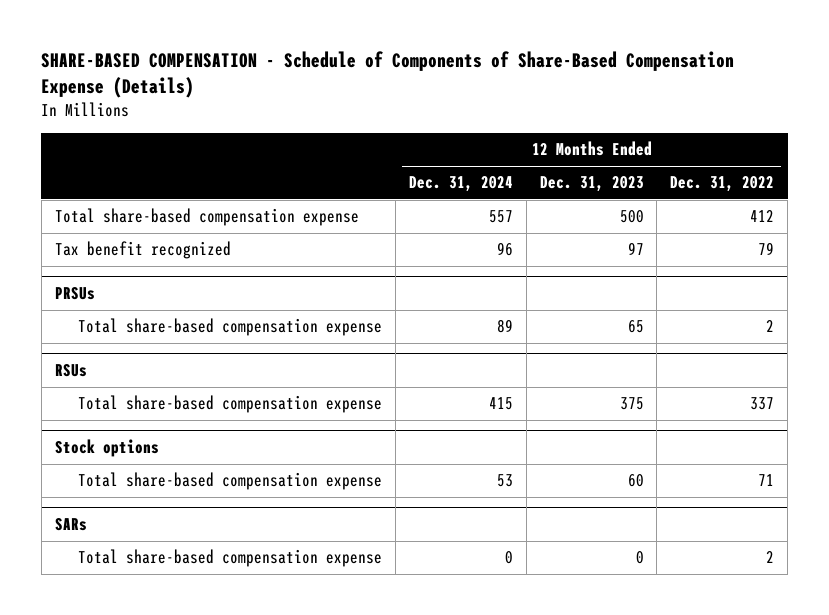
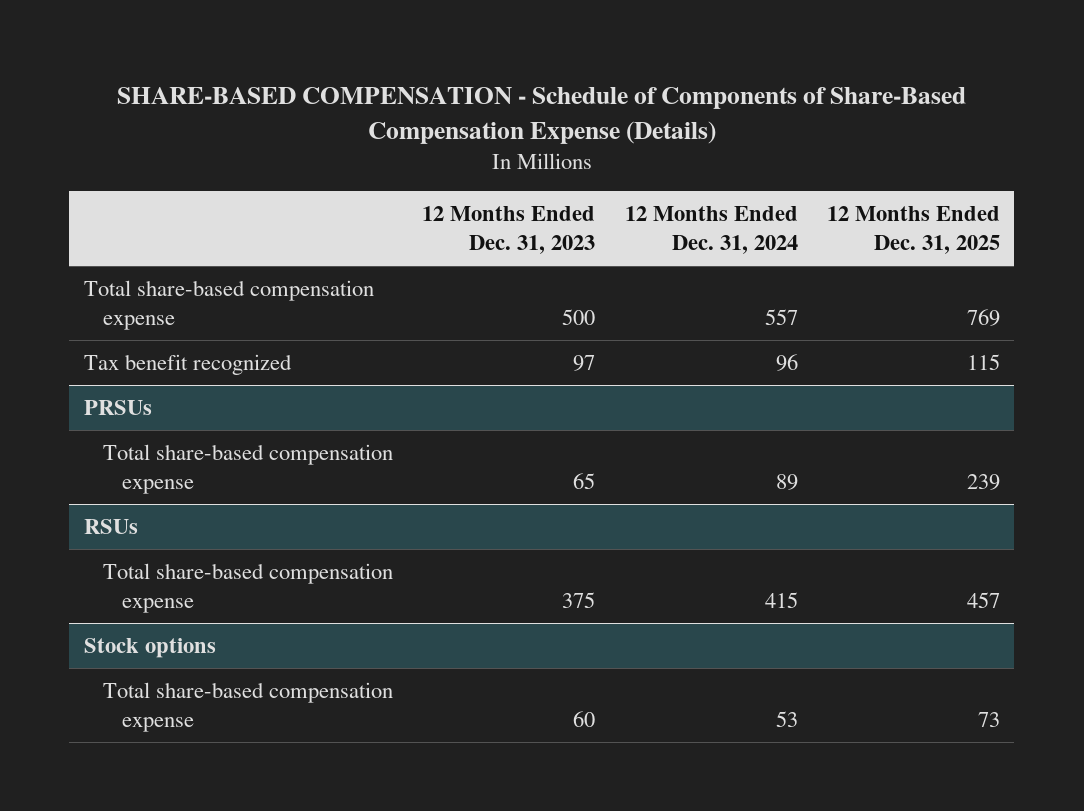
[670,176,775,193] Dec. 31, 2022 -> none
none -> [826,206,1000,255] 12 Months Ended Dec. 31, 2025
[54,517,87,531] SARs -> none
[78,549,383,568] Total share-based compensation expense -> none

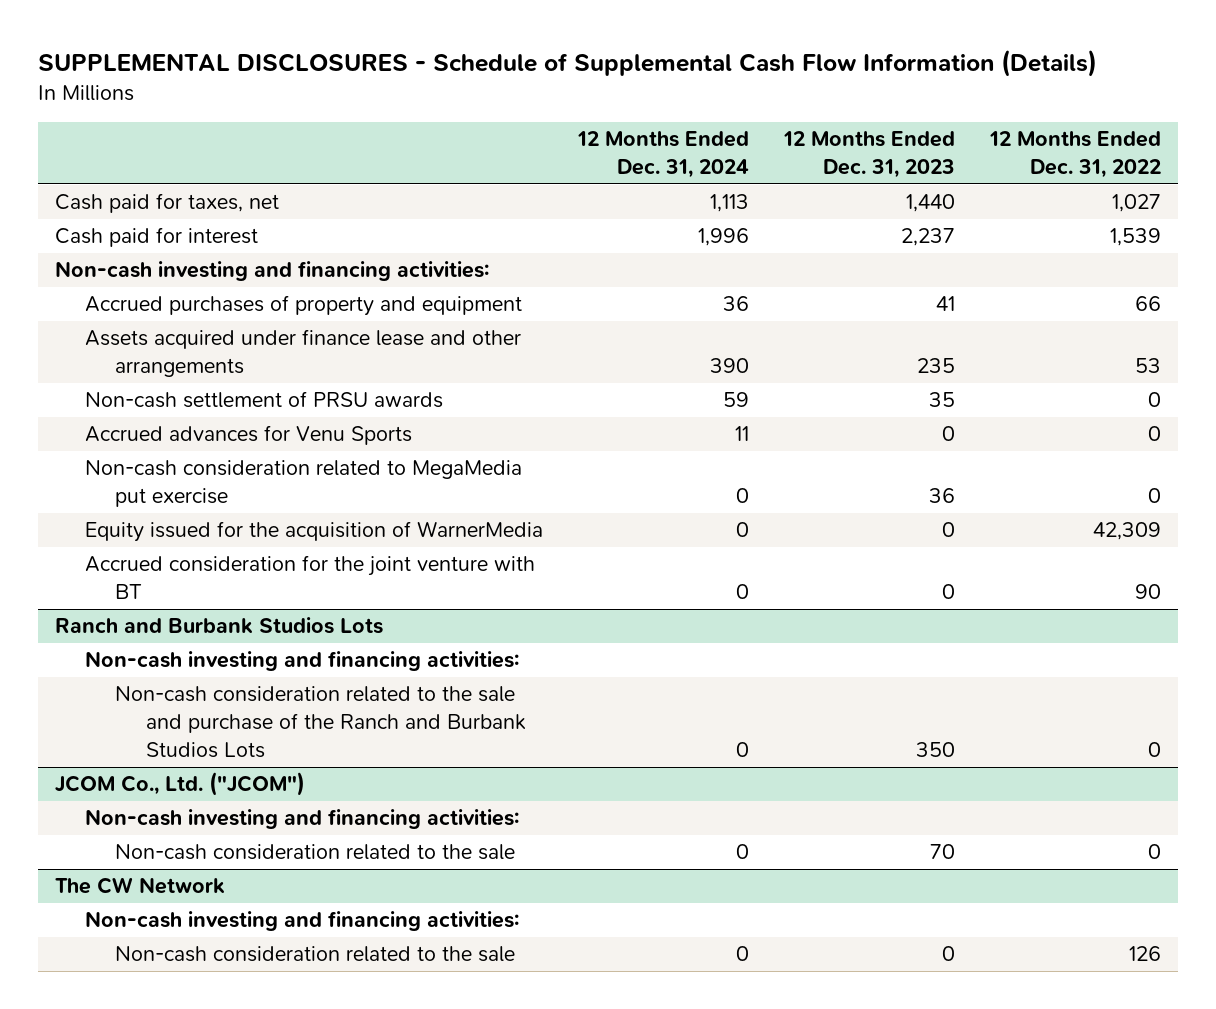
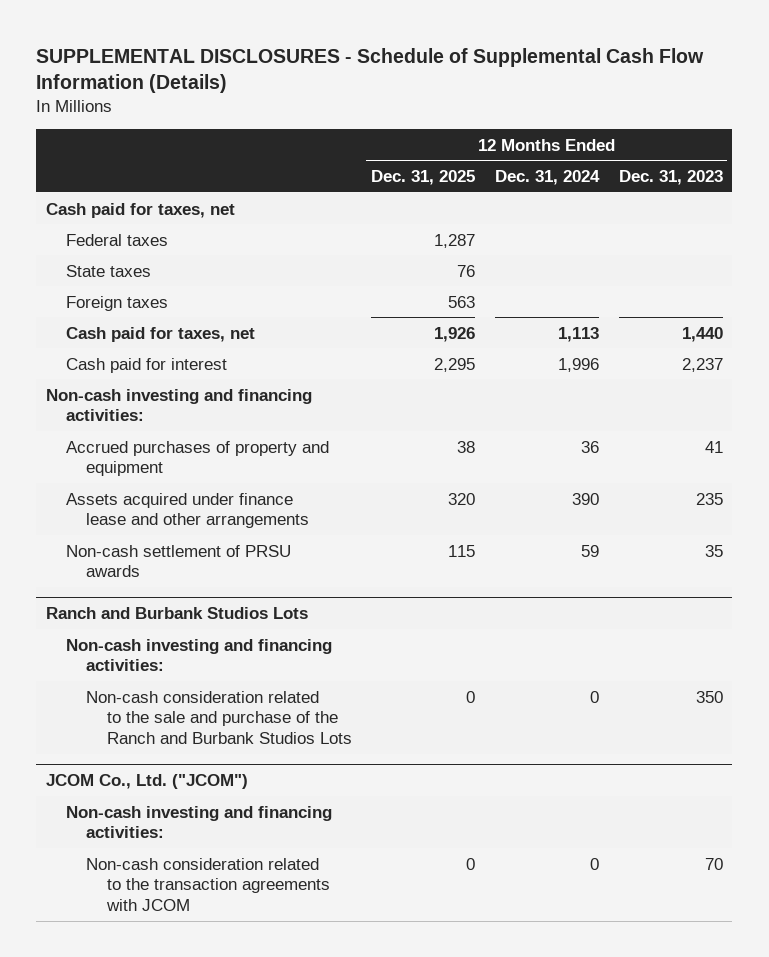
[988,131,1161,178] 12 Months Ended Dec. 31, 2022 -> none
none -> [371,170,476,186] Dec. 31, 2025
none -> [46,202,236,218] Cash paid for taxes, net
none -> [66,233,169,246] Federal taxes
none -> [66,264,152,277] State taxes
none -> [66,295,169,311] Foreign taxes
[85,425,413,446] Accrued advances for Venu Sports -> none
[85,460,523,508] Non-cash consideration related to MegaMedia put exercise -> none
[85,521,544,543] Equity issued for the acquisition of WarnerMedia -> none
[85,555,536,600] Accrued consideration for the joint venture with BT -> none
[55,877,226,895] The CW Network -> none
[85,911,520,932] Non-cash investing and financing activities: -> none
[115,946,516,963] Non-cash consideration related to the sale -> none
[115,844,516,861] Non-cash consideration related to the sale -> [86,857,330,911] Non-cash consideration related to the transaction agreements with JCOM

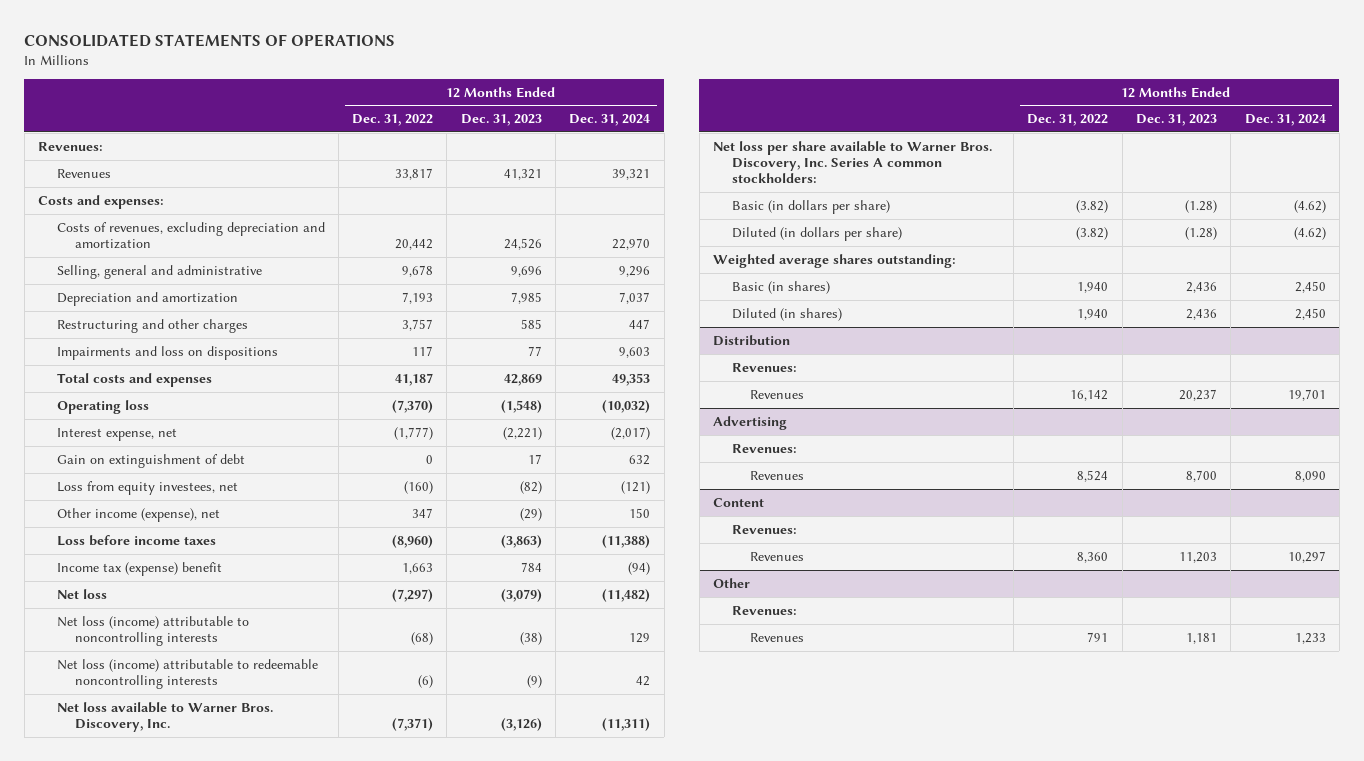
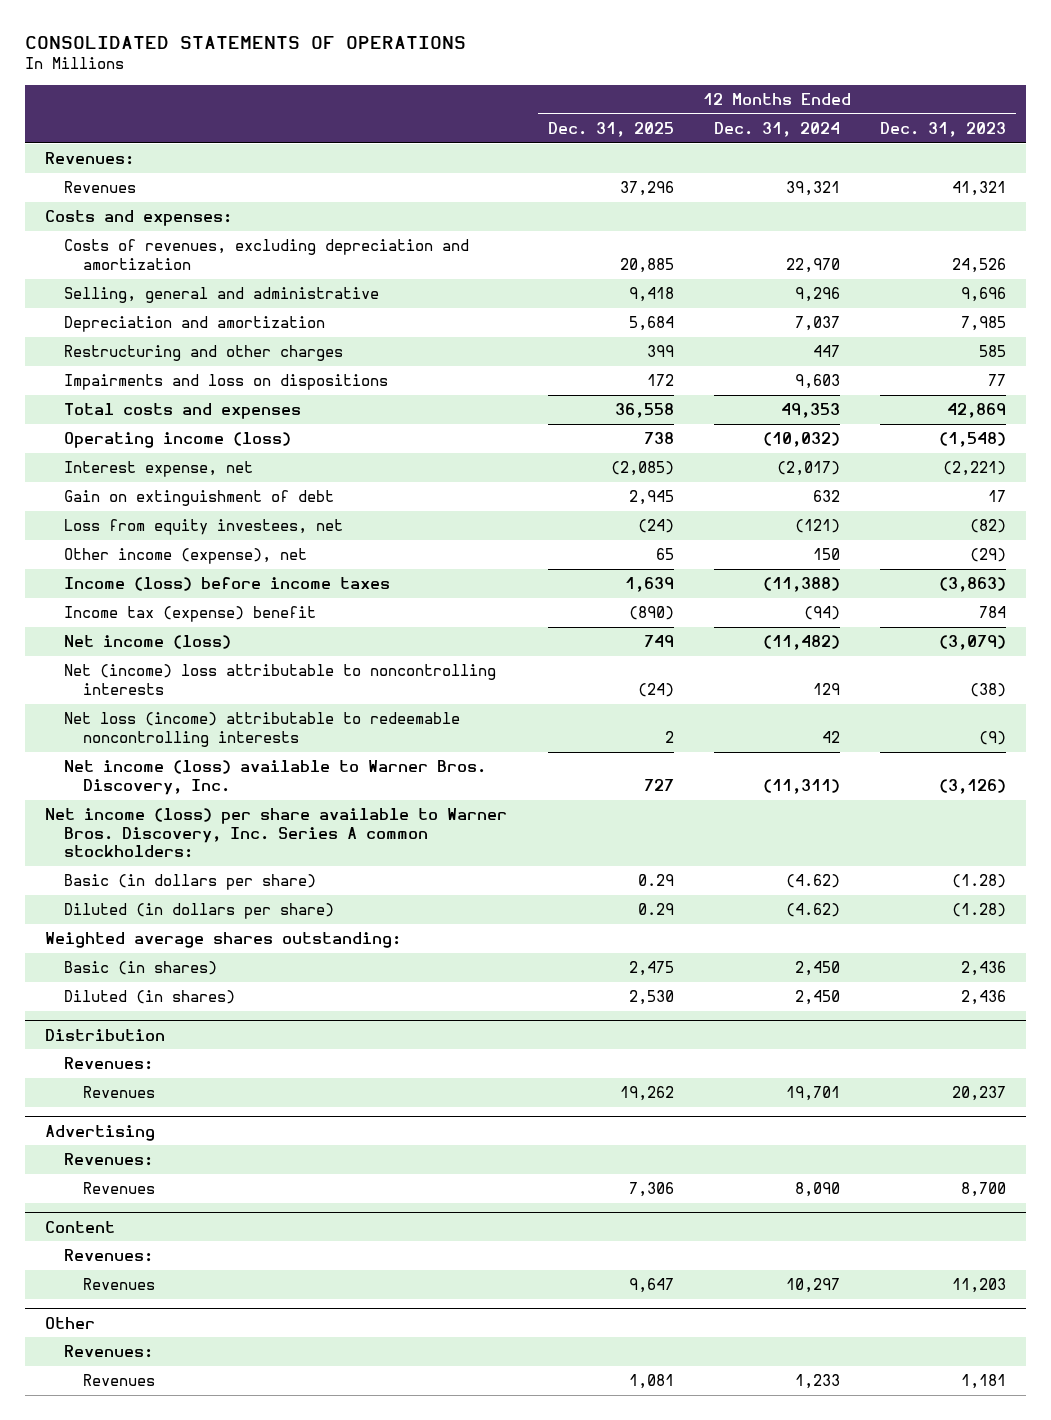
[352,114,434,127] Dec. 31, 2022 -> none
none -> [547,121,674,137] Dec. 31, 2025
[56,399,149,414] Operating loss -> [64,432,292,449] Operating income (loss)
[56,534,216,546] Loss before income taxes -> [64,577,391,592] Income (loss) before income taxes
[56,588,107,599] Net loss -> [64,635,232,650] Net income (loss)
[56,615,249,646] Net loss (income) attributable to noncontrolling interests -> [64,664,497,695] Net (income) loss attributable to noncontrolling interests
[56,701,273,732] Net loss available to Warner Bros. Discovery, Inc. -> [64,760,487,795] Net income (loss) available to Warner Bros. Discovery, Inc.
[713,140,993,184] Net loss per share available to Warner Bros. Discovery, Inc. Series A common stockholders: -> [45,808,508,859] Net income (loss) per share available to Warner Bros. Discovery, Inc. Series A common stockholders:

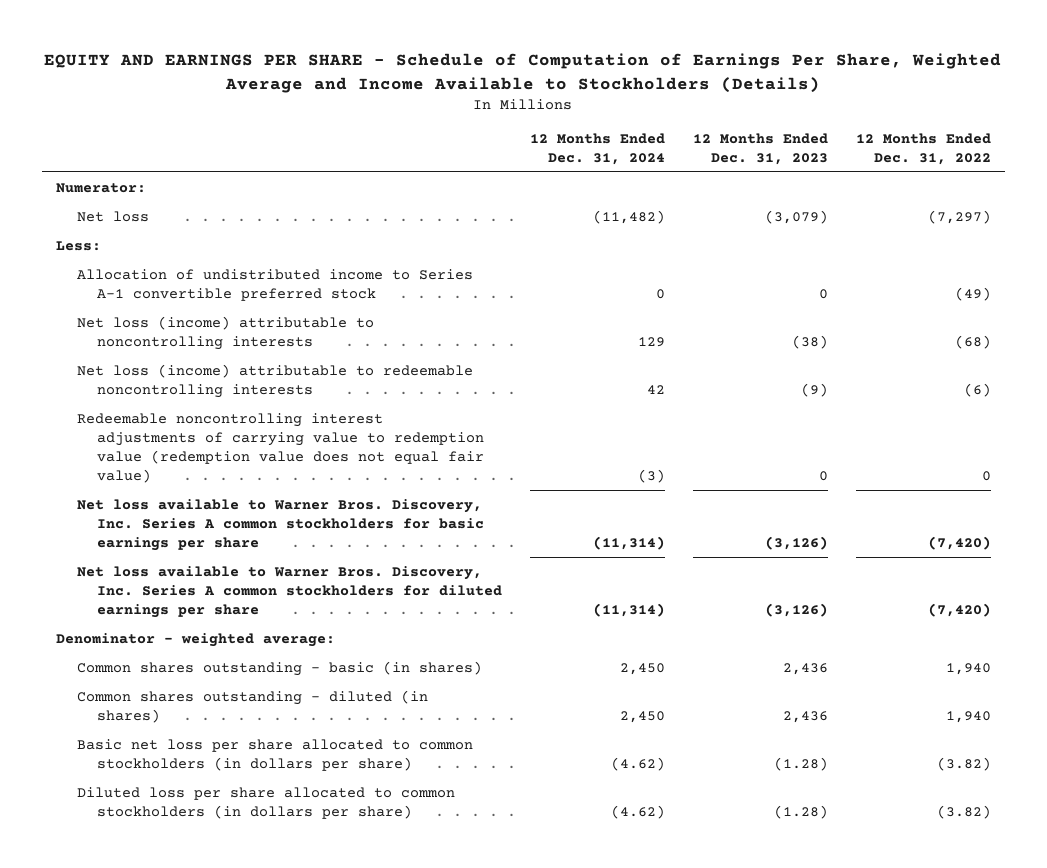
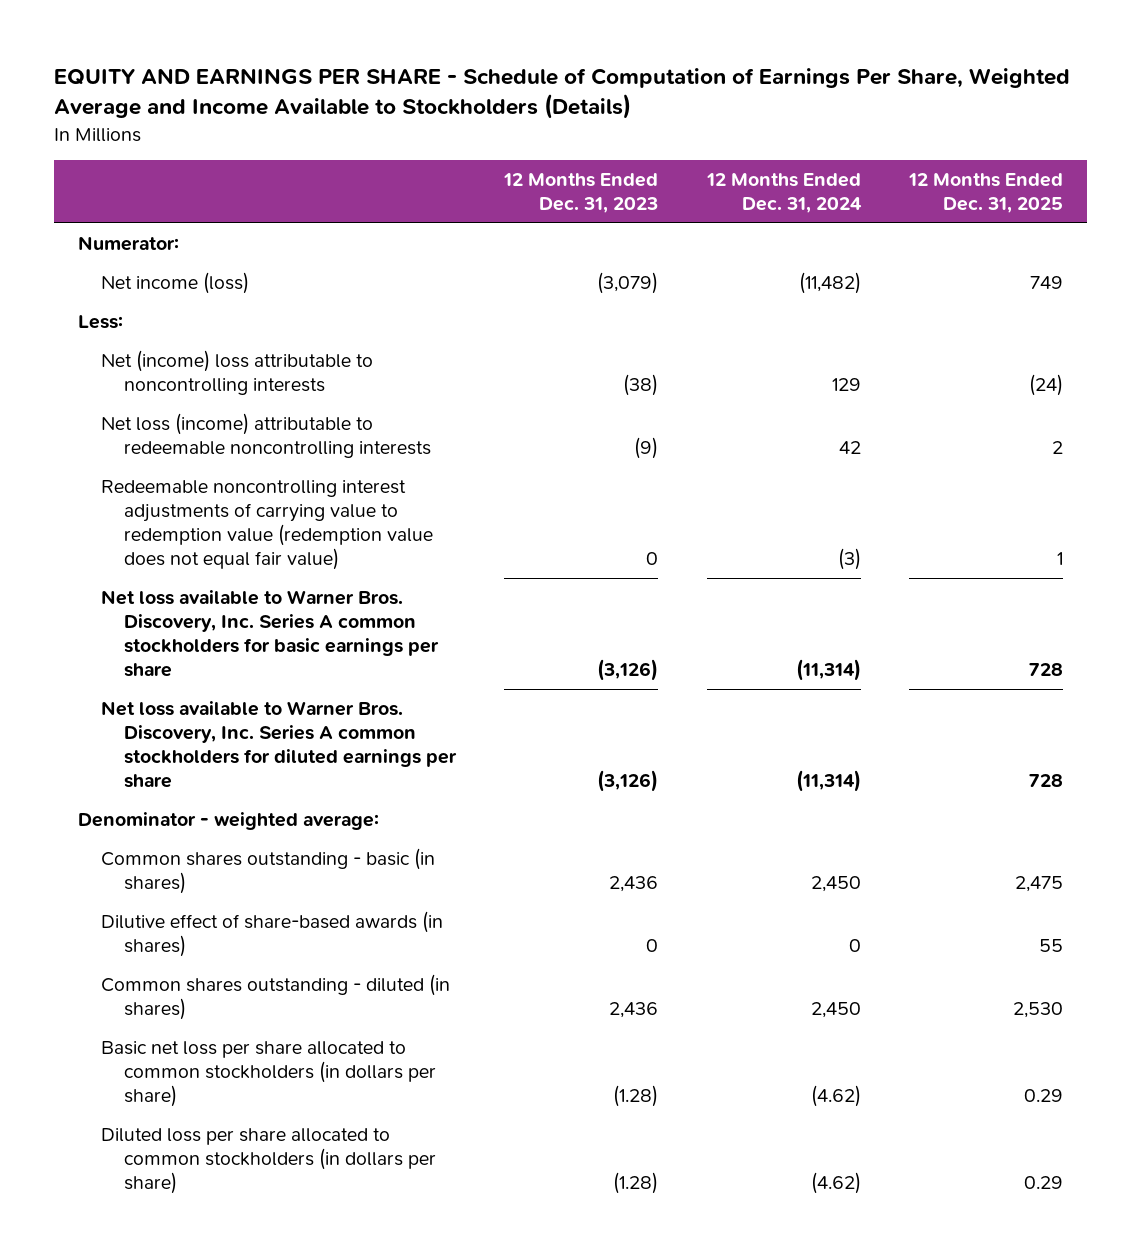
[855,132,991,165] 12 Months Ended Dec. 31, 2022 -> none
none -> [907,173,1063,214] 12 Months Ended Dec. 31, 2025
[76,210,149,222] Net loss -> [100,272,249,295] Net income (loss)
[76,268,473,301] Allocation of undistributed income to Series A-1 convertible preferred stock -> none
[76,315,374,350] Net loss (income) attributable to noncontrolling interests -> [100,350,373,395] Net (income) loss attributable to noncontrolling interests
none -> [100,911,443,957] Dilutive effect of share-based awards (in shares)

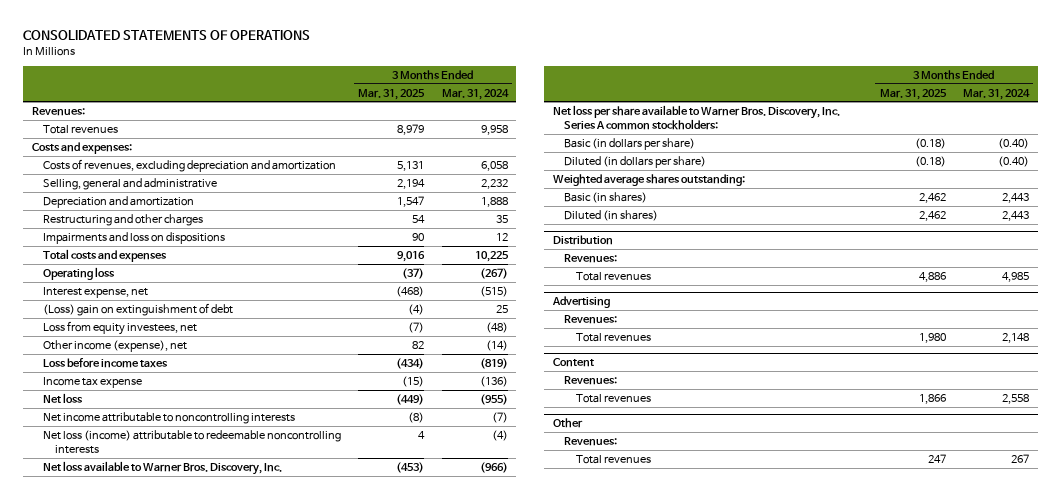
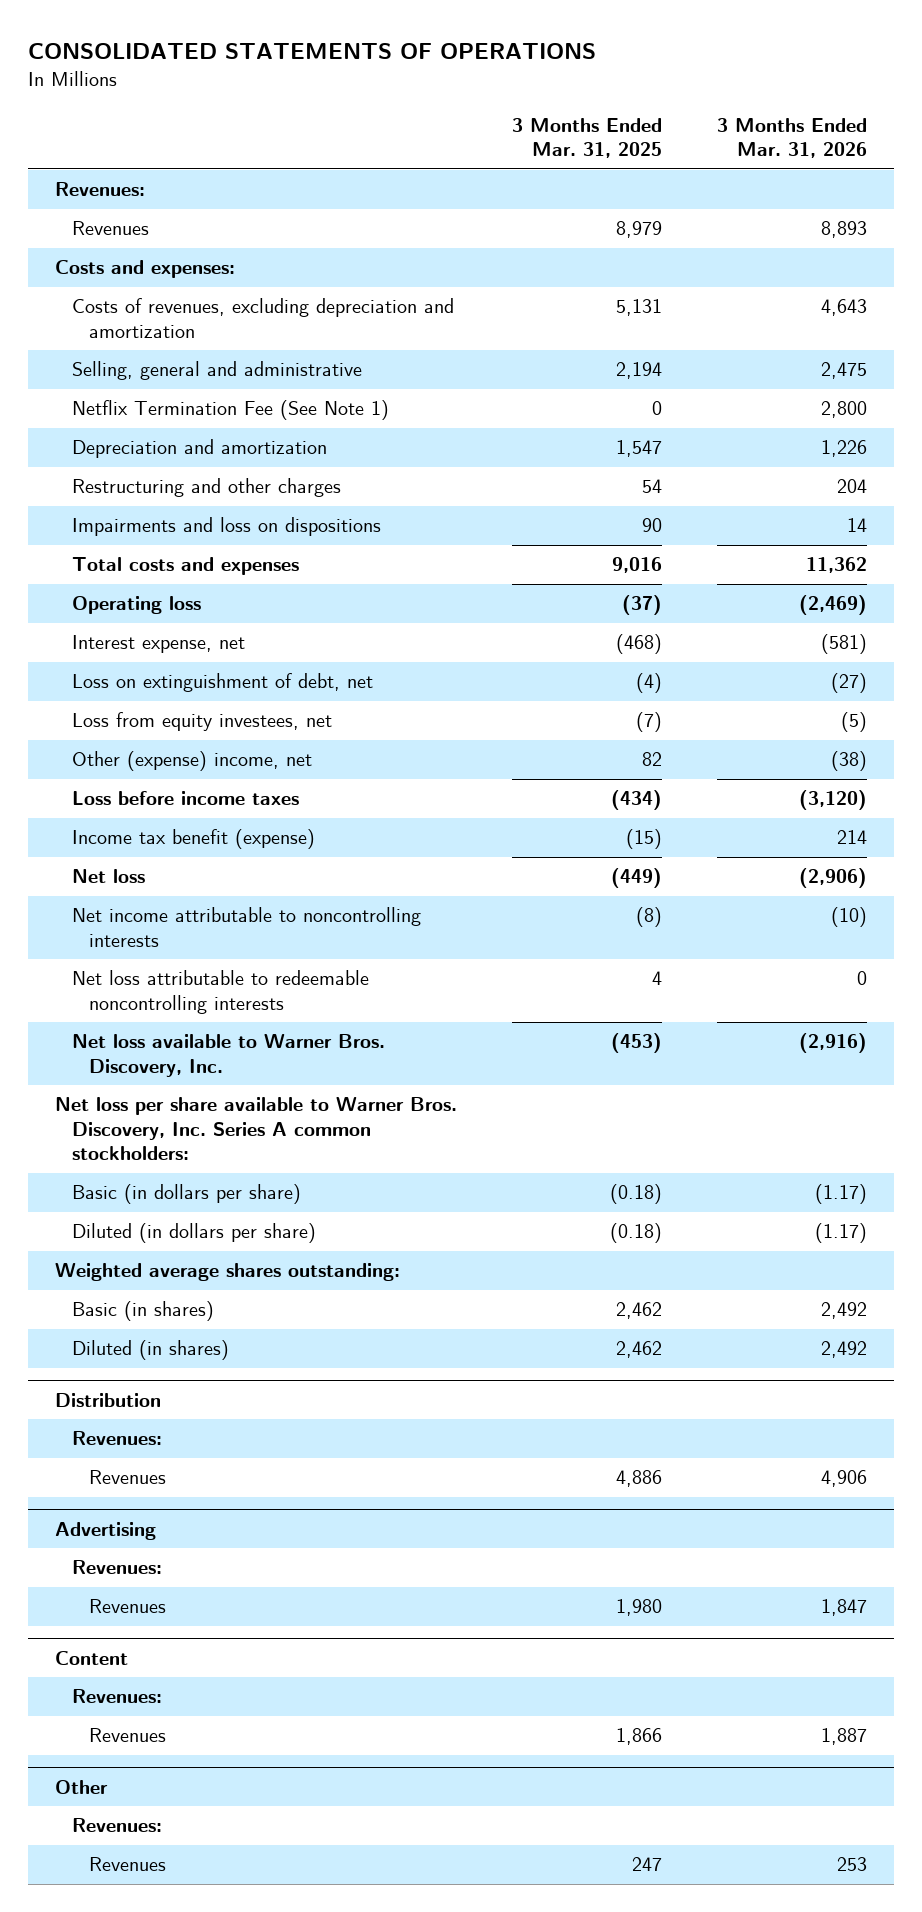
[441,88,509,100] Mar. 31, 2024 -> none
none -> [717,118,868,159] 3 Months Ended Mar. 31, 2026
[43,124,119,134] Total revenues -> [71,221,149,236] Revenues
none -> [71,400,389,421] Netflix Termination Fee (See Note 1)
[43,302,234,316] (Loss) gain on extinguishment of debt -> [71,673,373,693] Loss on extinguishment of debt, net
[43,339,188,352] Other income (expense), net -> [71,751,312,772] Other (expense) income, net
[43,376,143,388] Income tax expense -> [71,829,315,850] Income tax benefit (expense)
[43,429,342,455] Net loss (income) attributable to redeemable noncontrolling interests -> [71,970,369,1014] Net loss attributable to redeemable noncontrolling interests
[576,271,652,281] Total revenues -> [88,1470,166,1485] Revenues
[576,332,652,342] Total revenues -> [88,1599,166,1614] Revenues
[576,393,652,403] Total revenues -> [88,1728,166,1743] Revenues
[576,454,652,464] Total revenues -> [88,1857,166,1872] Revenues

